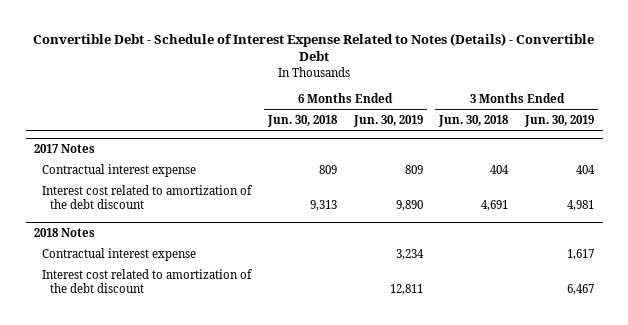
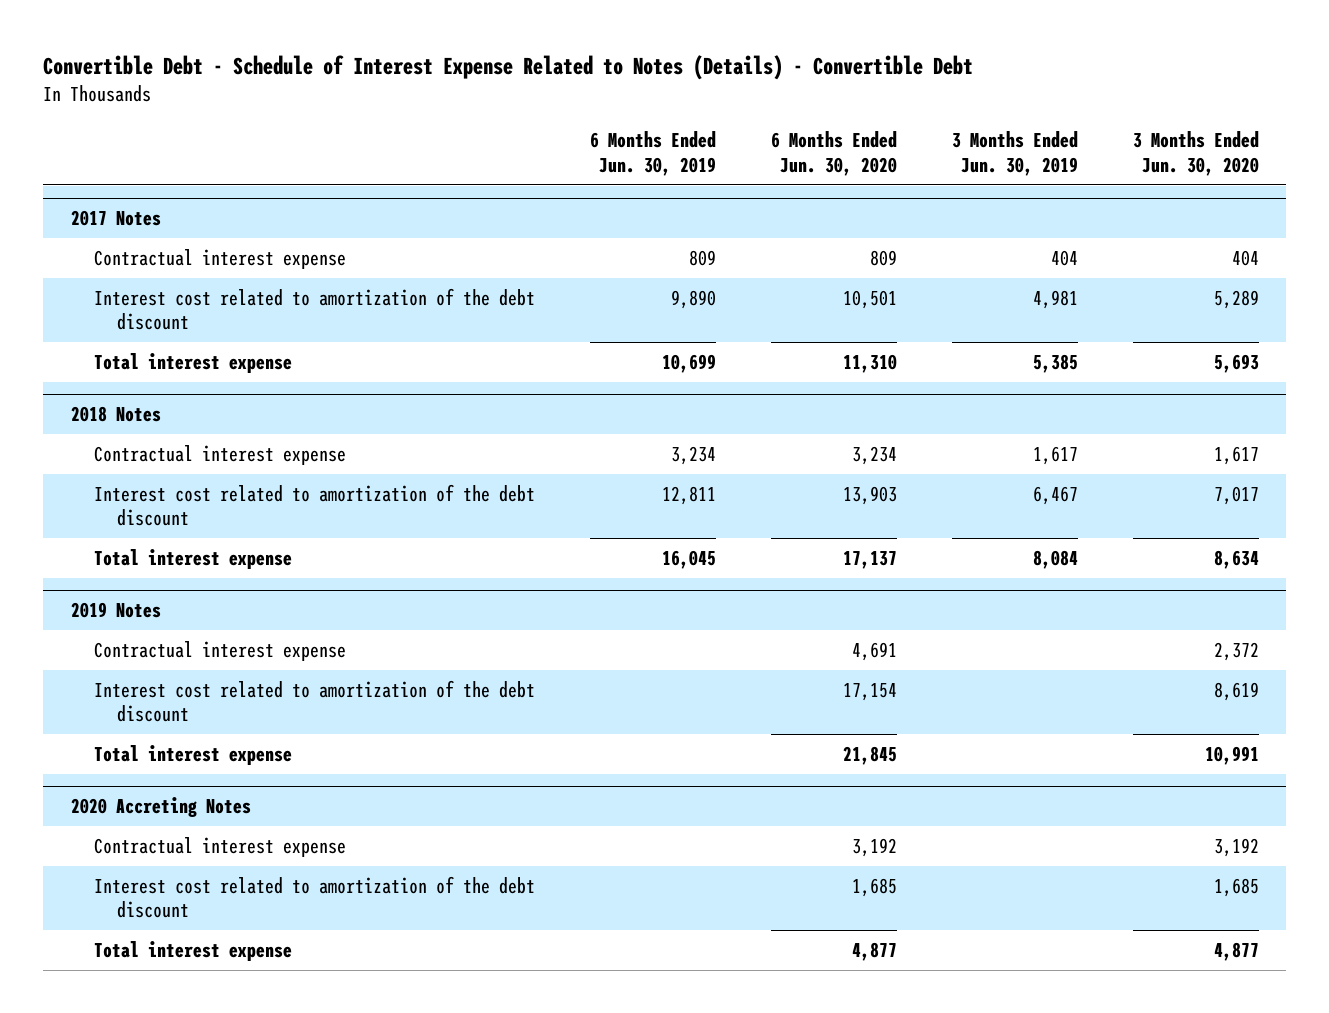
[266,115,338,128] Jun. 30, 2018 -> none
[438,115,510,128] Jun. 30, 2018 -> none
none -> [770,131,897,176] 6 Months Ended Jun. 30, 2020
none -> [1132,131,1259,176] 3 Months Ended Jun. 30, 2020
none -> [93,352,292,373] Total interest expense
none -> [93,548,292,569] Total interest expense
none -> [70,602,161,619] 2019 Notes
none -> [93,640,346,661] Contractual interest expense
none -> [93,679,535,723] Interest cost related to amortization of the debt discount
none -> [93,744,292,765] Total interest expense
none -> [70,797,251,818] 2020 Accreting Notes
none -> [93,836,346,857] Contractual interest expense
none -> [93,875,535,919] Interest cost related to amortization of the debt discount
none -> [93,940,292,961] Total interest expense

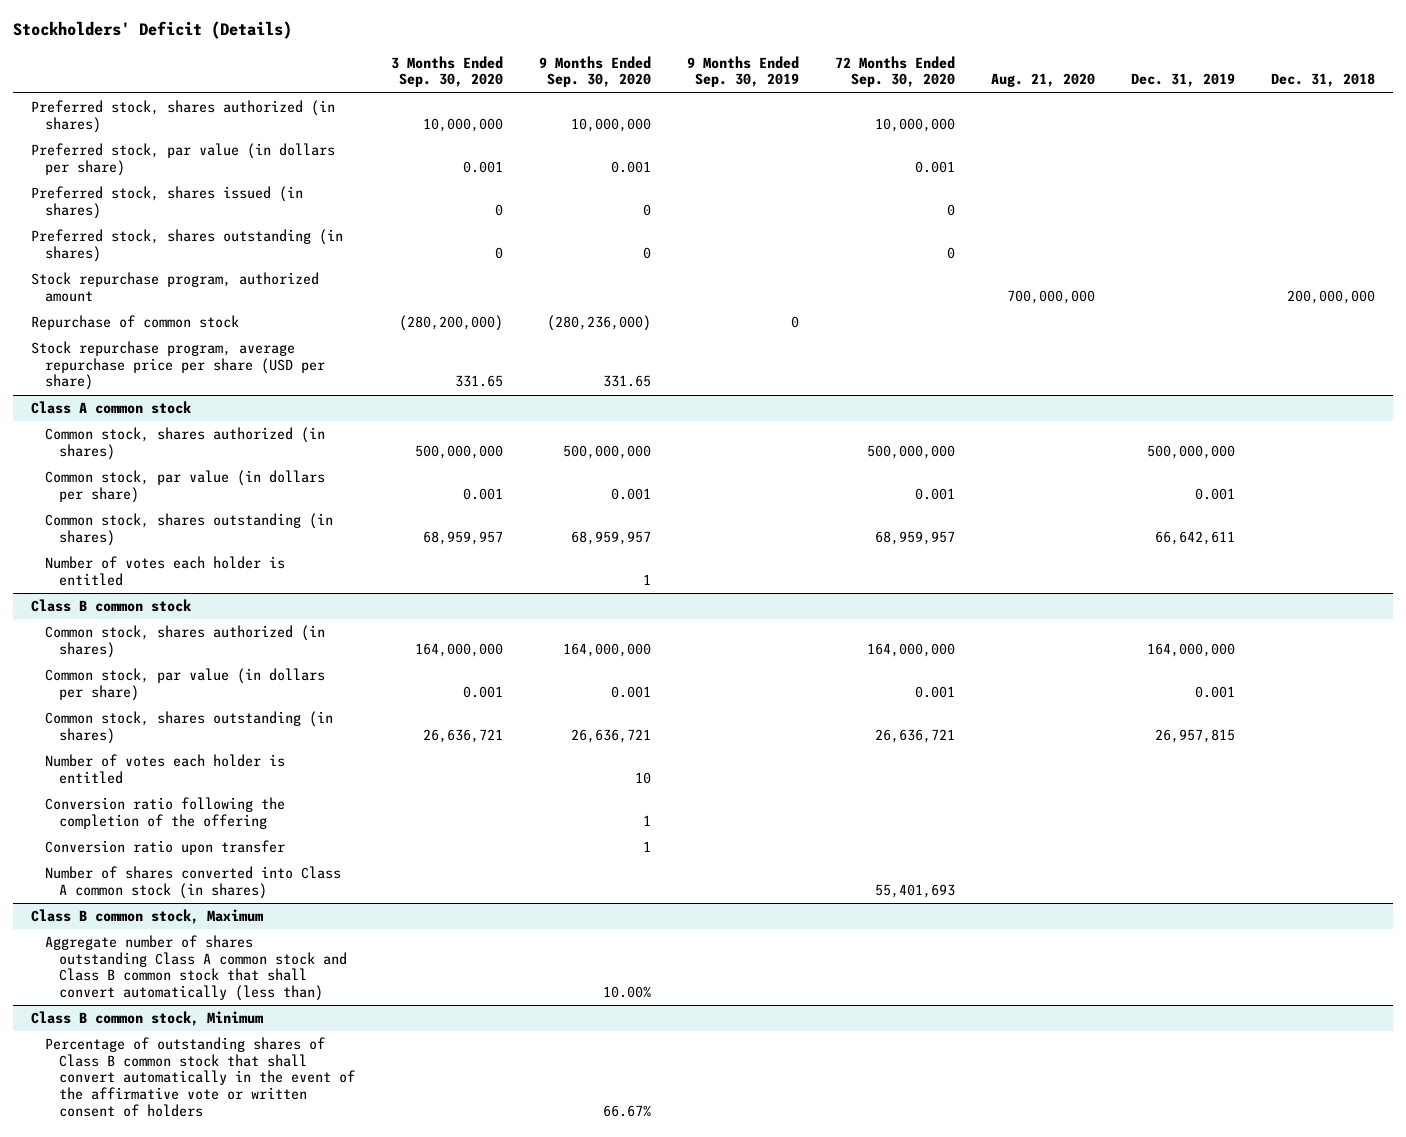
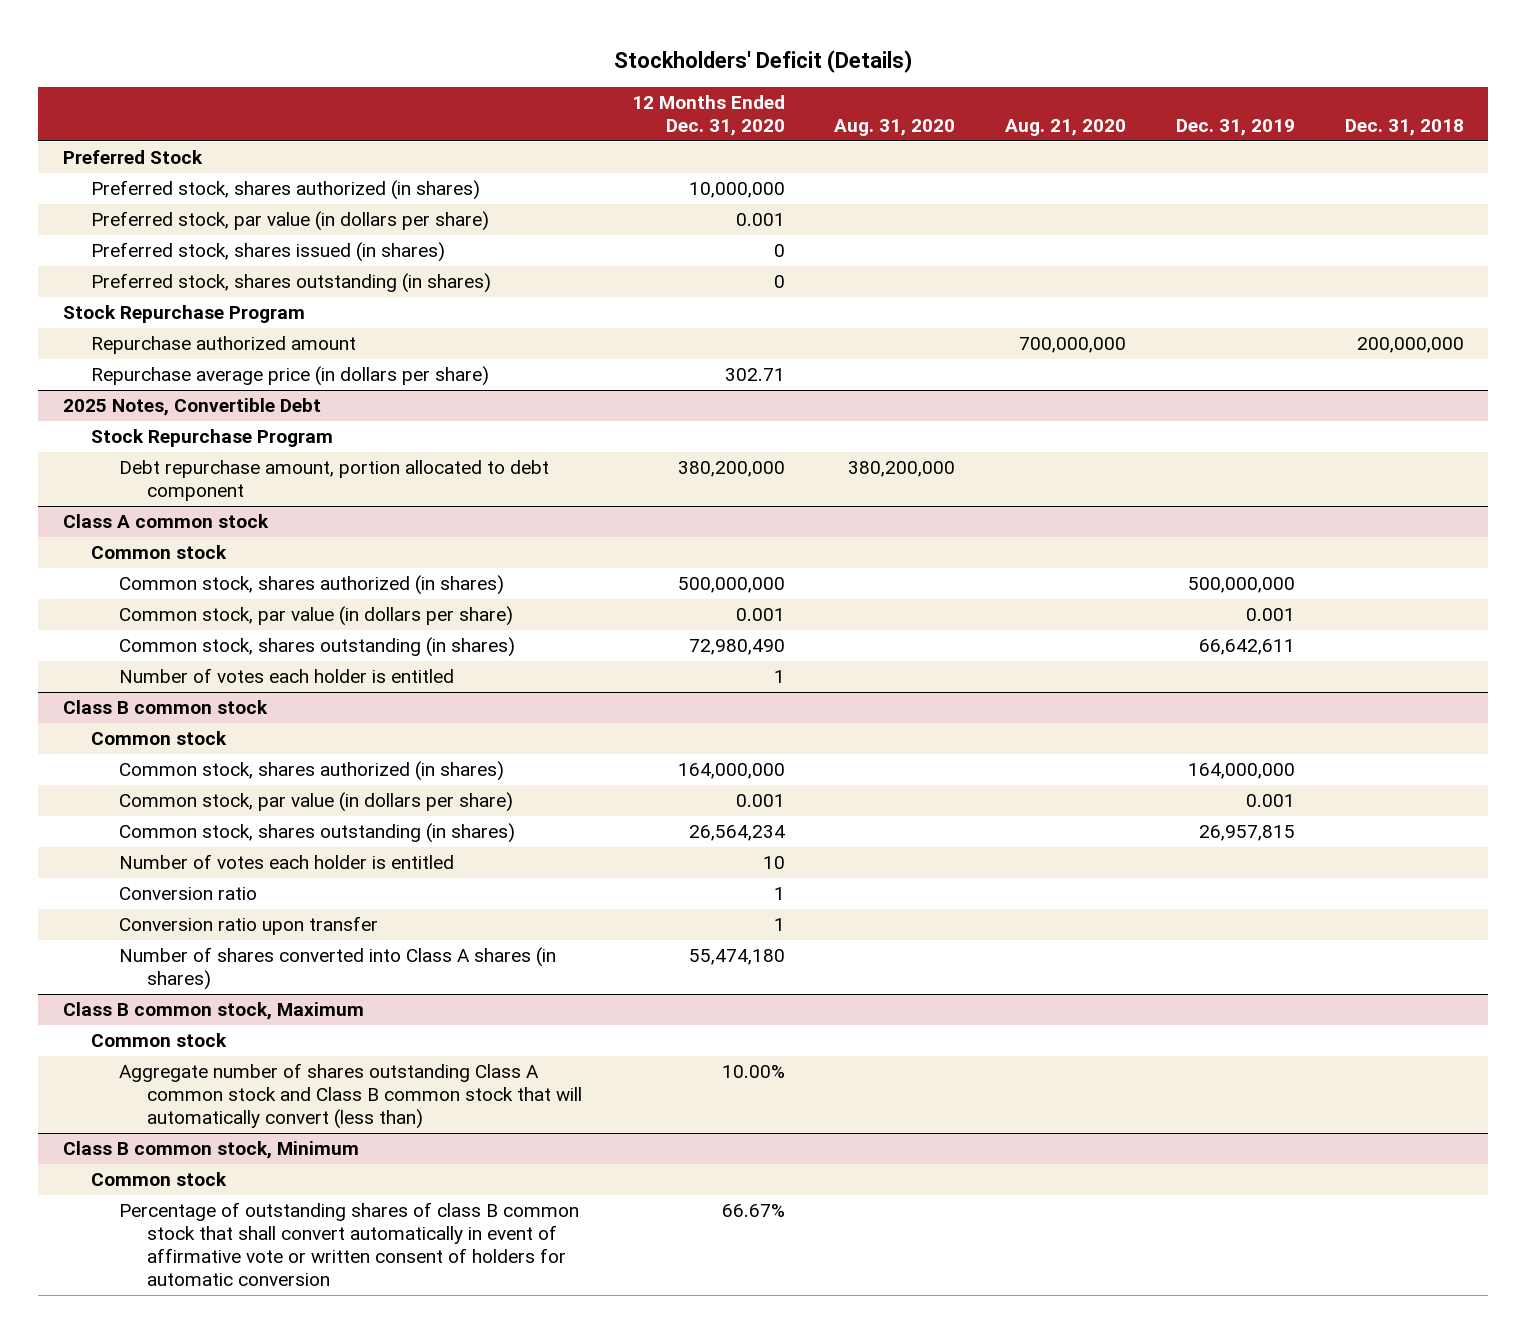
[390,55,503,88] 3 Months Ended Sep. 30, 2020 -> none
[538,55,651,88] 9 Months Ended Sep. 30, 2020 -> none
[686,55,799,88] 9 Months Ended Sep. 30, 2019 -> none
[835,55,956,88] 72 Months Ended Sep. 30, 2020 -> none
none -> [631,94,785,136] 12 Months Ended Dec. 31, 2020
none -> [834,118,956,136] Aug. 31, 2020
none -> [63,150,204,165] Preferred Stock
[31,315,240,331] Repurchase of common stock -> none
none -> [63,305,306,324] Stock Repurchase Program
[31,272,320,302] Stock repurchase program, authorized amount -> [91,336,357,355] Repurchase authorized amount
[31,341,325,391] Stock repurchase program, average repurchase price per share (USD per share) -> [91,366,490,387] Repurchase average price (in dollars per share)
none -> [63,398,322,417] 2025 Notes, Convertible Debt
none -> [91,429,334,448] Stock Repurchase Program
none -> [119,460,550,502] Debt repurchase amount, portion allocated to debt component
none -> [91,545,228,560] Common stock
none -> [91,731,228,746] Common stock
[44,797,285,829] Conversion ratio following the completion of the offering -> none
none -> [119,887,258,901] Conversion ratio
[44,866,341,899] Number of shares converted into Class A common stock (in shares) -> [119,947,557,991] Number of shares converted into Class A shares (in shares)
none -> [91,1033,228,1048] Common stock
[44,935,347,1002] Aggregate number of shares outstanding Class A common stock and Class B common stock that shall convert automatically (less than) -> [119,1063,582,1130] Aggregate number of shares outstanding Class A common stock and Class B common stock that will automatically convert (less than)
none -> [91,1172,228,1187] Common stock
[44,1037,355,1117] Percentage of outstanding shares of Class B common stock that shall convert automatically in the event of the affirmative vote or written consent of holders -> [119,1202,580,1287] Percentage of outstanding shares of class B common stock that shall convert automatically in event of affirmative vote or written consent of holders for automatic conversion

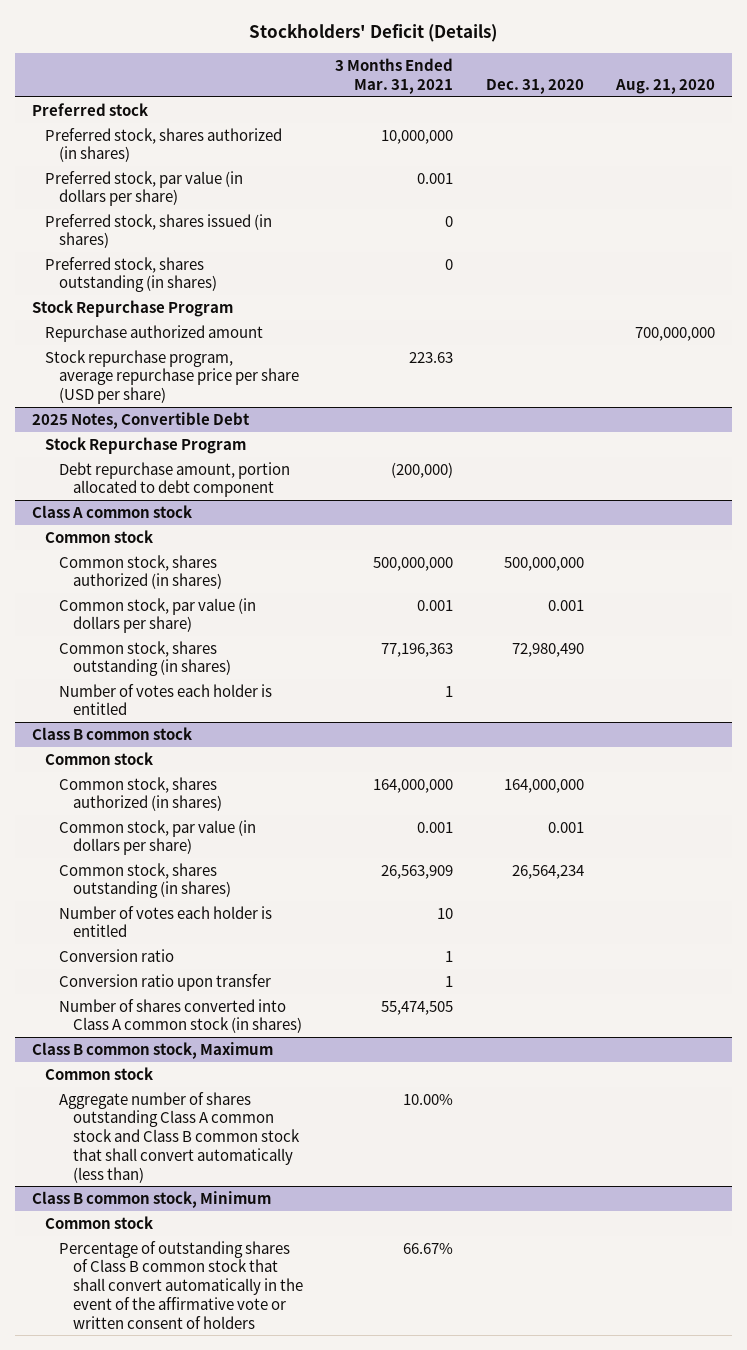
[631,94,785,136] 12 Months Ended Dec. 31, 2020 -> none
[834,118,956,136] Aug. 31, 2020 -> none
[1175,118,1295,136] Dec. 31, 2019 -> none
[1344,118,1464,136] Dec. 31, 2018 -> none
none -> [335,58,454,94] 3 Months Ended Mar. 31, 2021
none -> [485,78,584,94] Dec. 31, 2020
[63,150,204,165] Preferred Stock -> [31,102,148,116] Preferred stock
[91,366,490,387] Repurchase average price (in dollars per share) -> [45,349,300,405] Stock repurchase program, average repurchase price per share (USD per share)
[119,947,557,991] Number of shares converted into Class A shares (in shares) -> [59,998,302,1034] Number of shares converted into Class A common stock (in shares)
[119,1063,582,1130] Aggregate number of shares outstanding Class A common stock and Class B common stock that will automatically convert (less than) -> [59,1091,300,1183] Aggregate number of shares outstanding Class A common stock and Class B common stock that shall convert automatically (less than)
[119,1202,580,1287] Percentage of outstanding shares of class B common stock that shall convert automatically in event of affirmative vote or written consent of holders for automatic conversion -> [59,1240,303,1329] Percentage of outstanding shares of Class B common stock that shall convert automatically in the event of the affirmative vote or written consent of holders

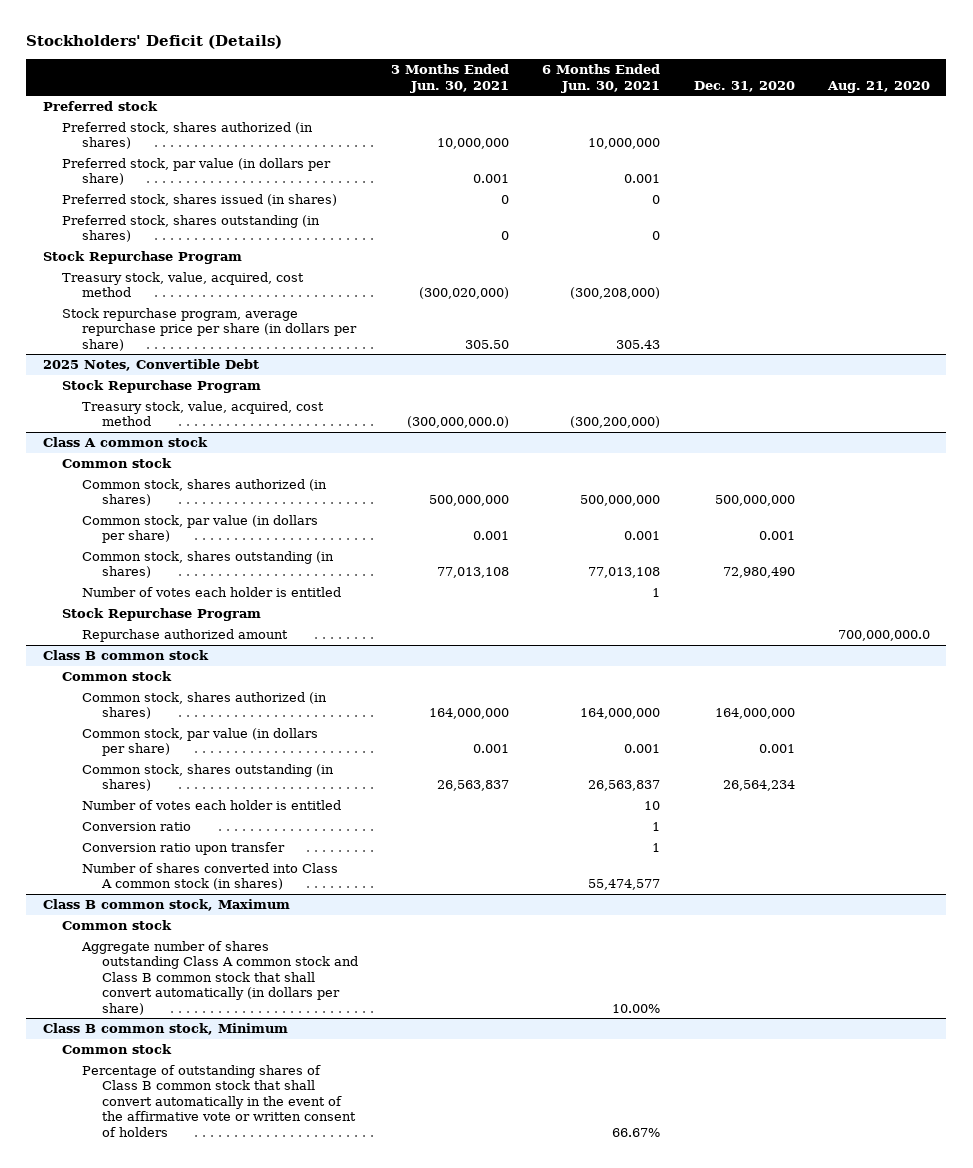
[335,58,454,94] 3 Months Ended Mar. 31, 2021 -> none
none -> [391,64,510,93] 3 Months Ended Jun. 30, 2021
none -> [542,64,661,93] 6 Months Ended Jun. 30, 2021
[45,324,264,342] Repurchase authorized amount -> none
none -> [62,272,305,298] Treasury stock, value, acquired, cost method
[45,349,300,405] Stock repurchase program, average repurchase price per share (USD per share) -> [62,308,358,351] Stock repurchase program, average repurchase price per share (in dollars per share)
[59,461,291,498] Debt repurchase amount, portion allocated to debt component -> none
none -> [82,401,325,427] Treasury stock, value, acquired, cost method
none -> [62,608,262,622] Stock Repurchase Program
none -> [82,629,289,643] Repurchase authorized amount
[59,1091,300,1183] Aggregate number of shares outstanding Class A common stock and Class B common stock that shall convert automatically (less than) -> [81,941,358,1015] Aggregate number of shares outstanding Class A common stock and Class B common stock that shall convert automatically (in dollars per share)

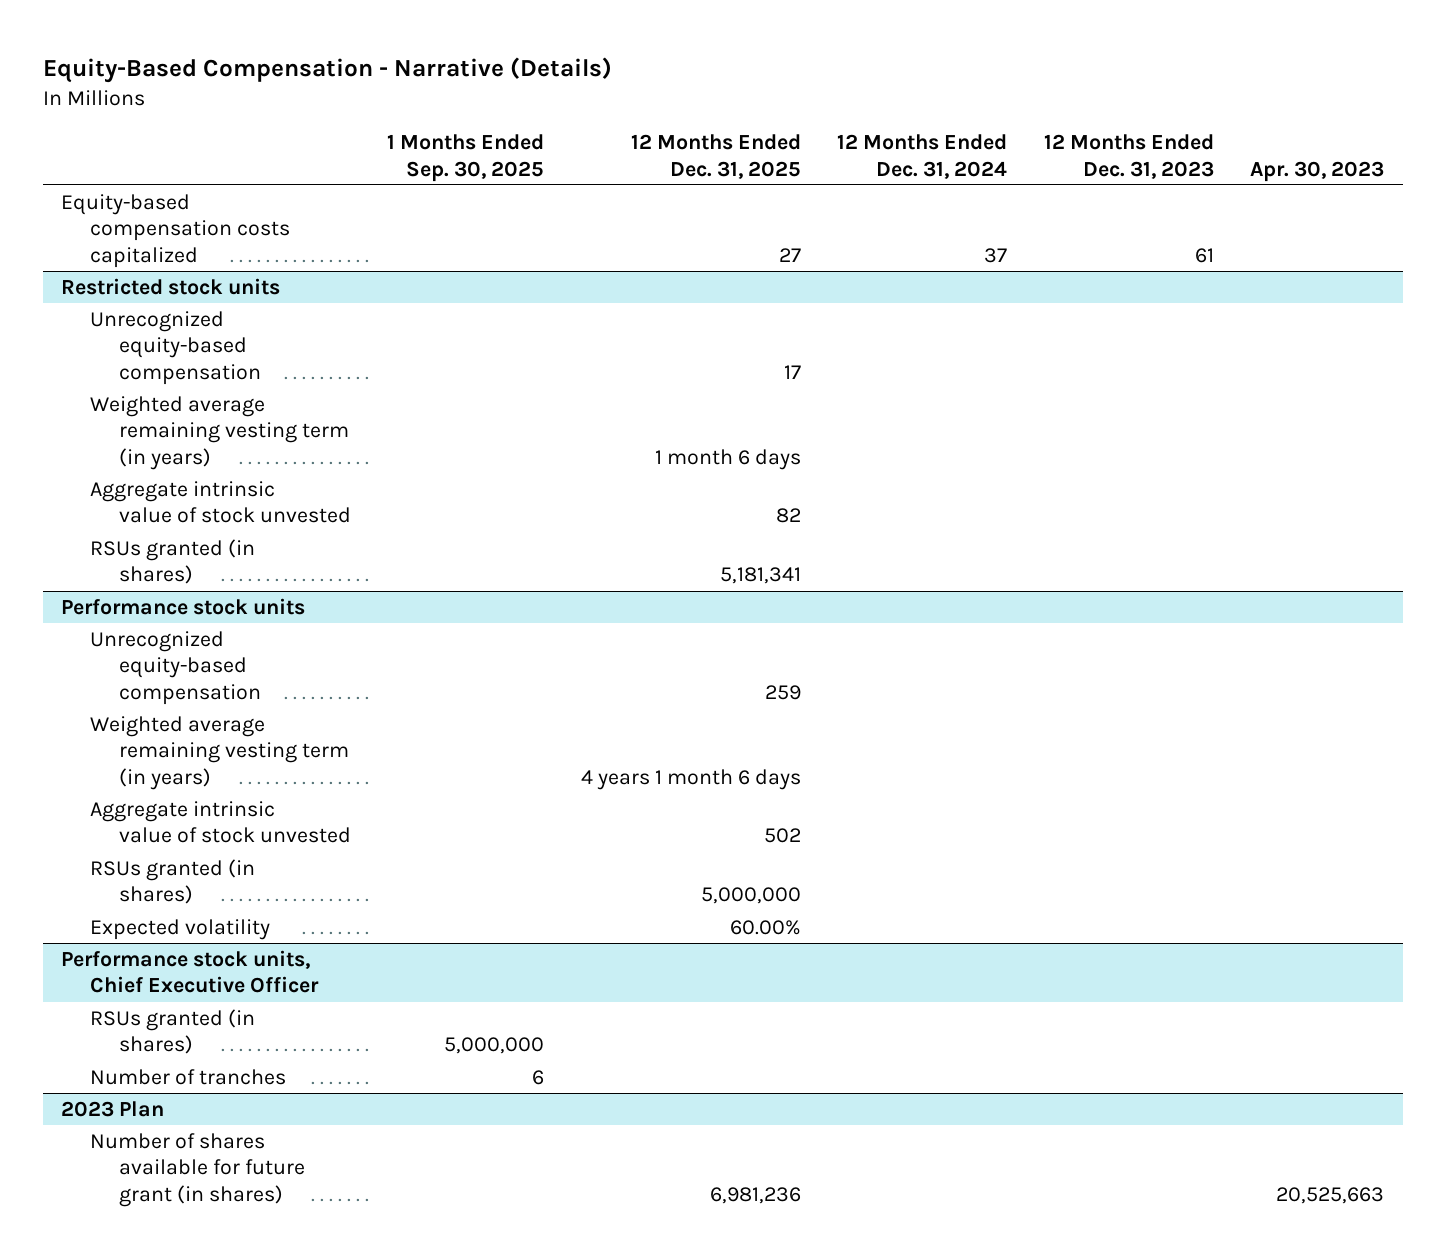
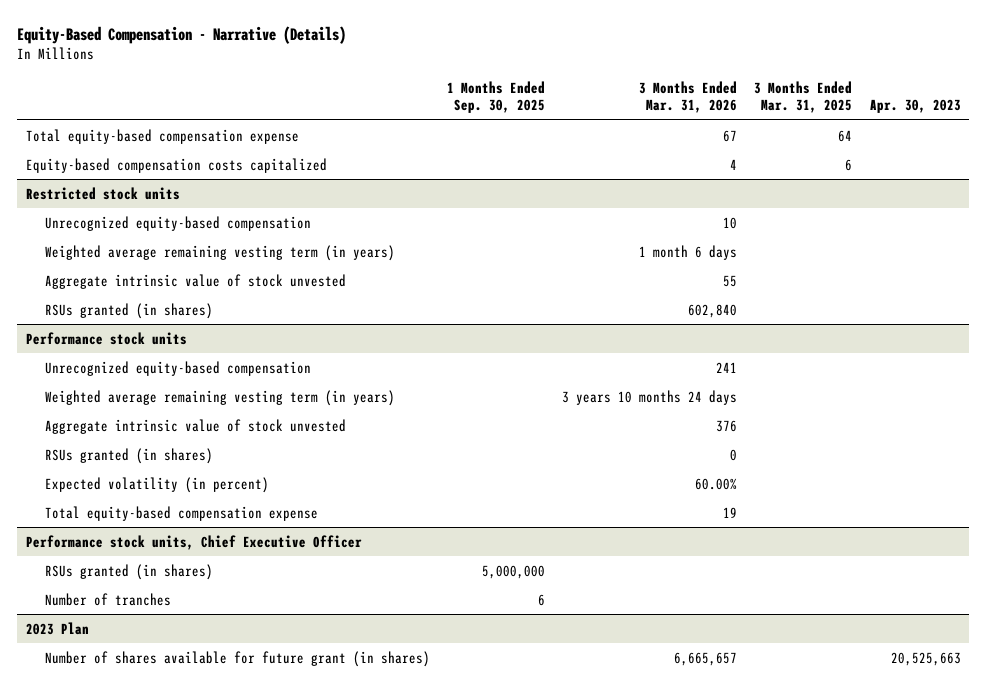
[630,134,801,179] 12 Months Ended Dec. 31, 2025 -> none
[837,134,1008,179] 12 Months Ended Dec. 31, 2024 -> none
[1043,134,1214,179] 12 Months Ended Dec. 31, 2023 -> none
none -> [639,80,738,114] 3 Months Ended Mar. 31, 2026
none -> [754,80,853,114] 3 Months Ended Mar. 31, 2025
none -> [25,128,299,144] Total equity-based compensation expense
[90,918,271,940] Expected volatility -> [44,476,269,493] Expected volatility (in percent)
none -> [44,505,318,521] Total equity-based compensation expense

